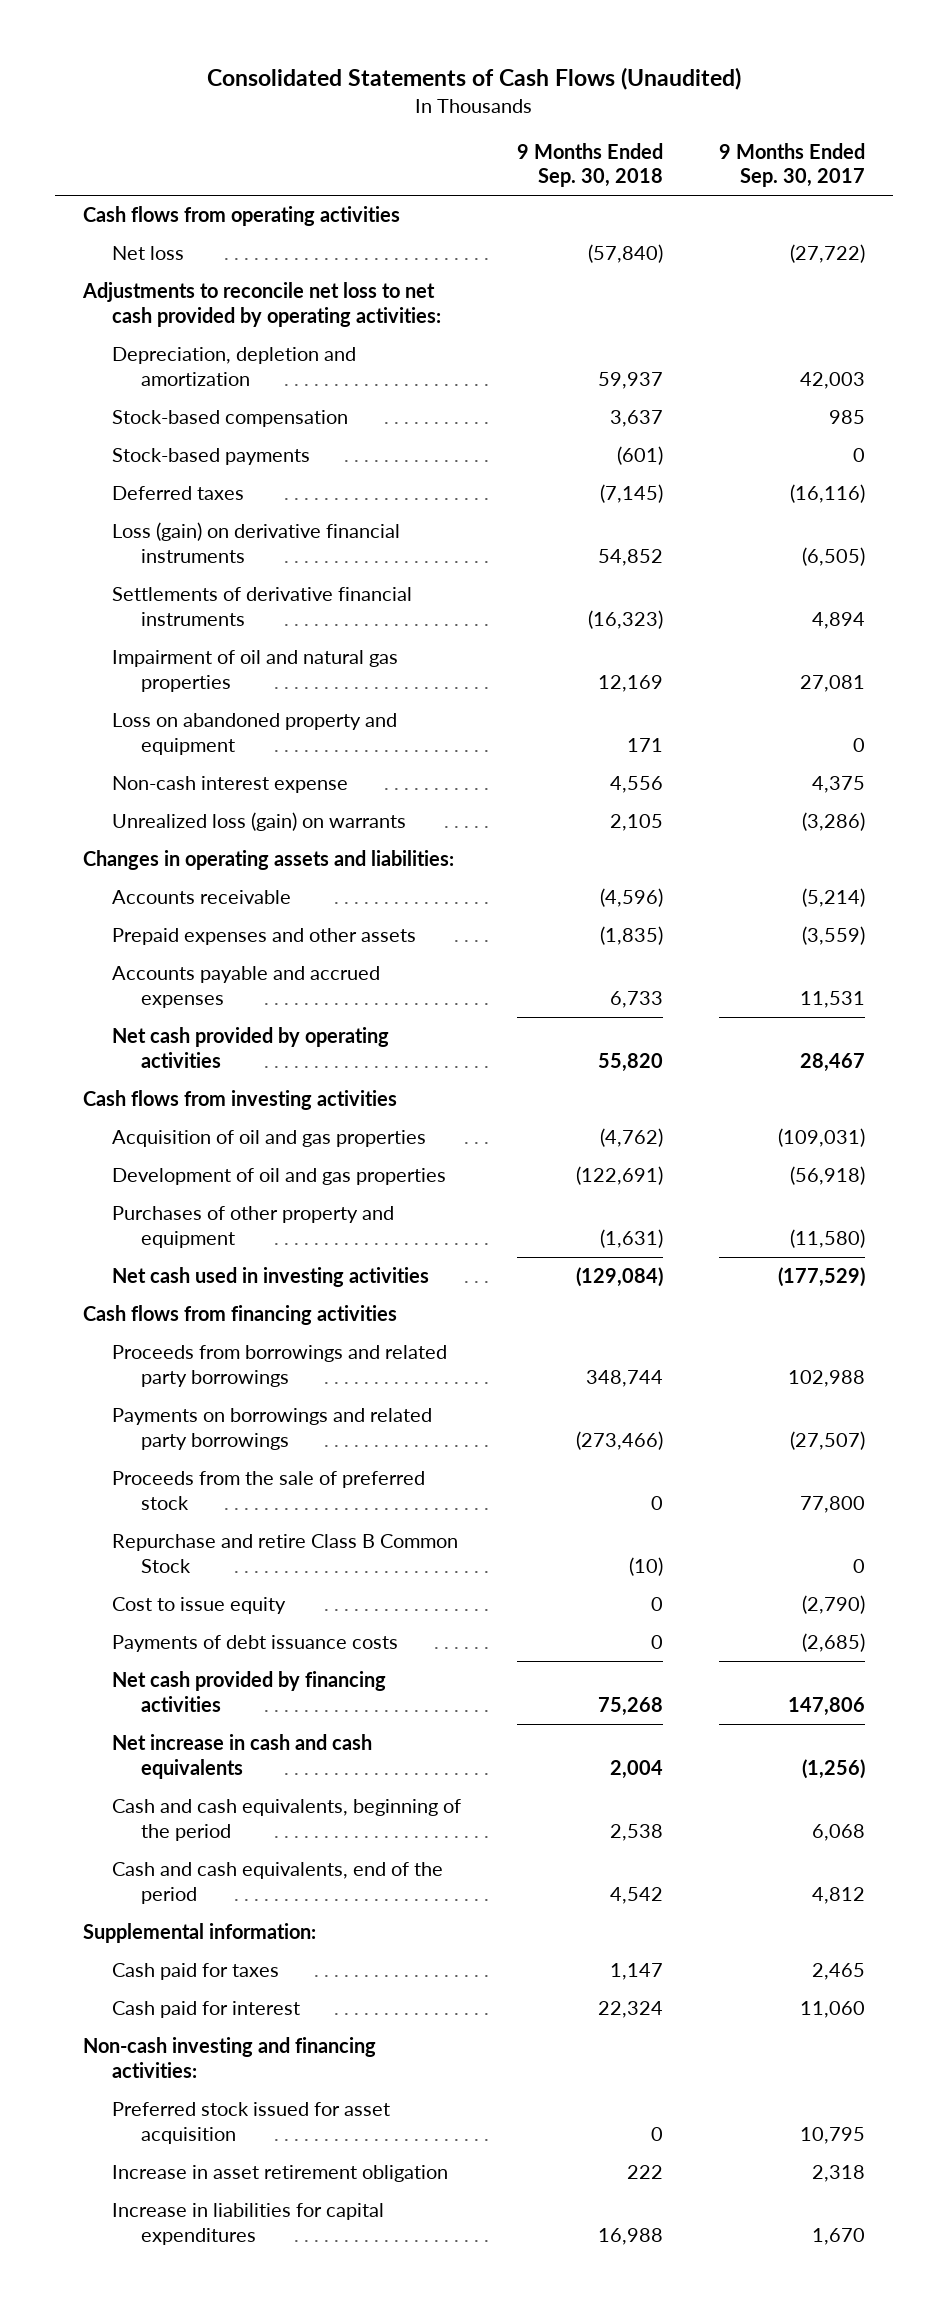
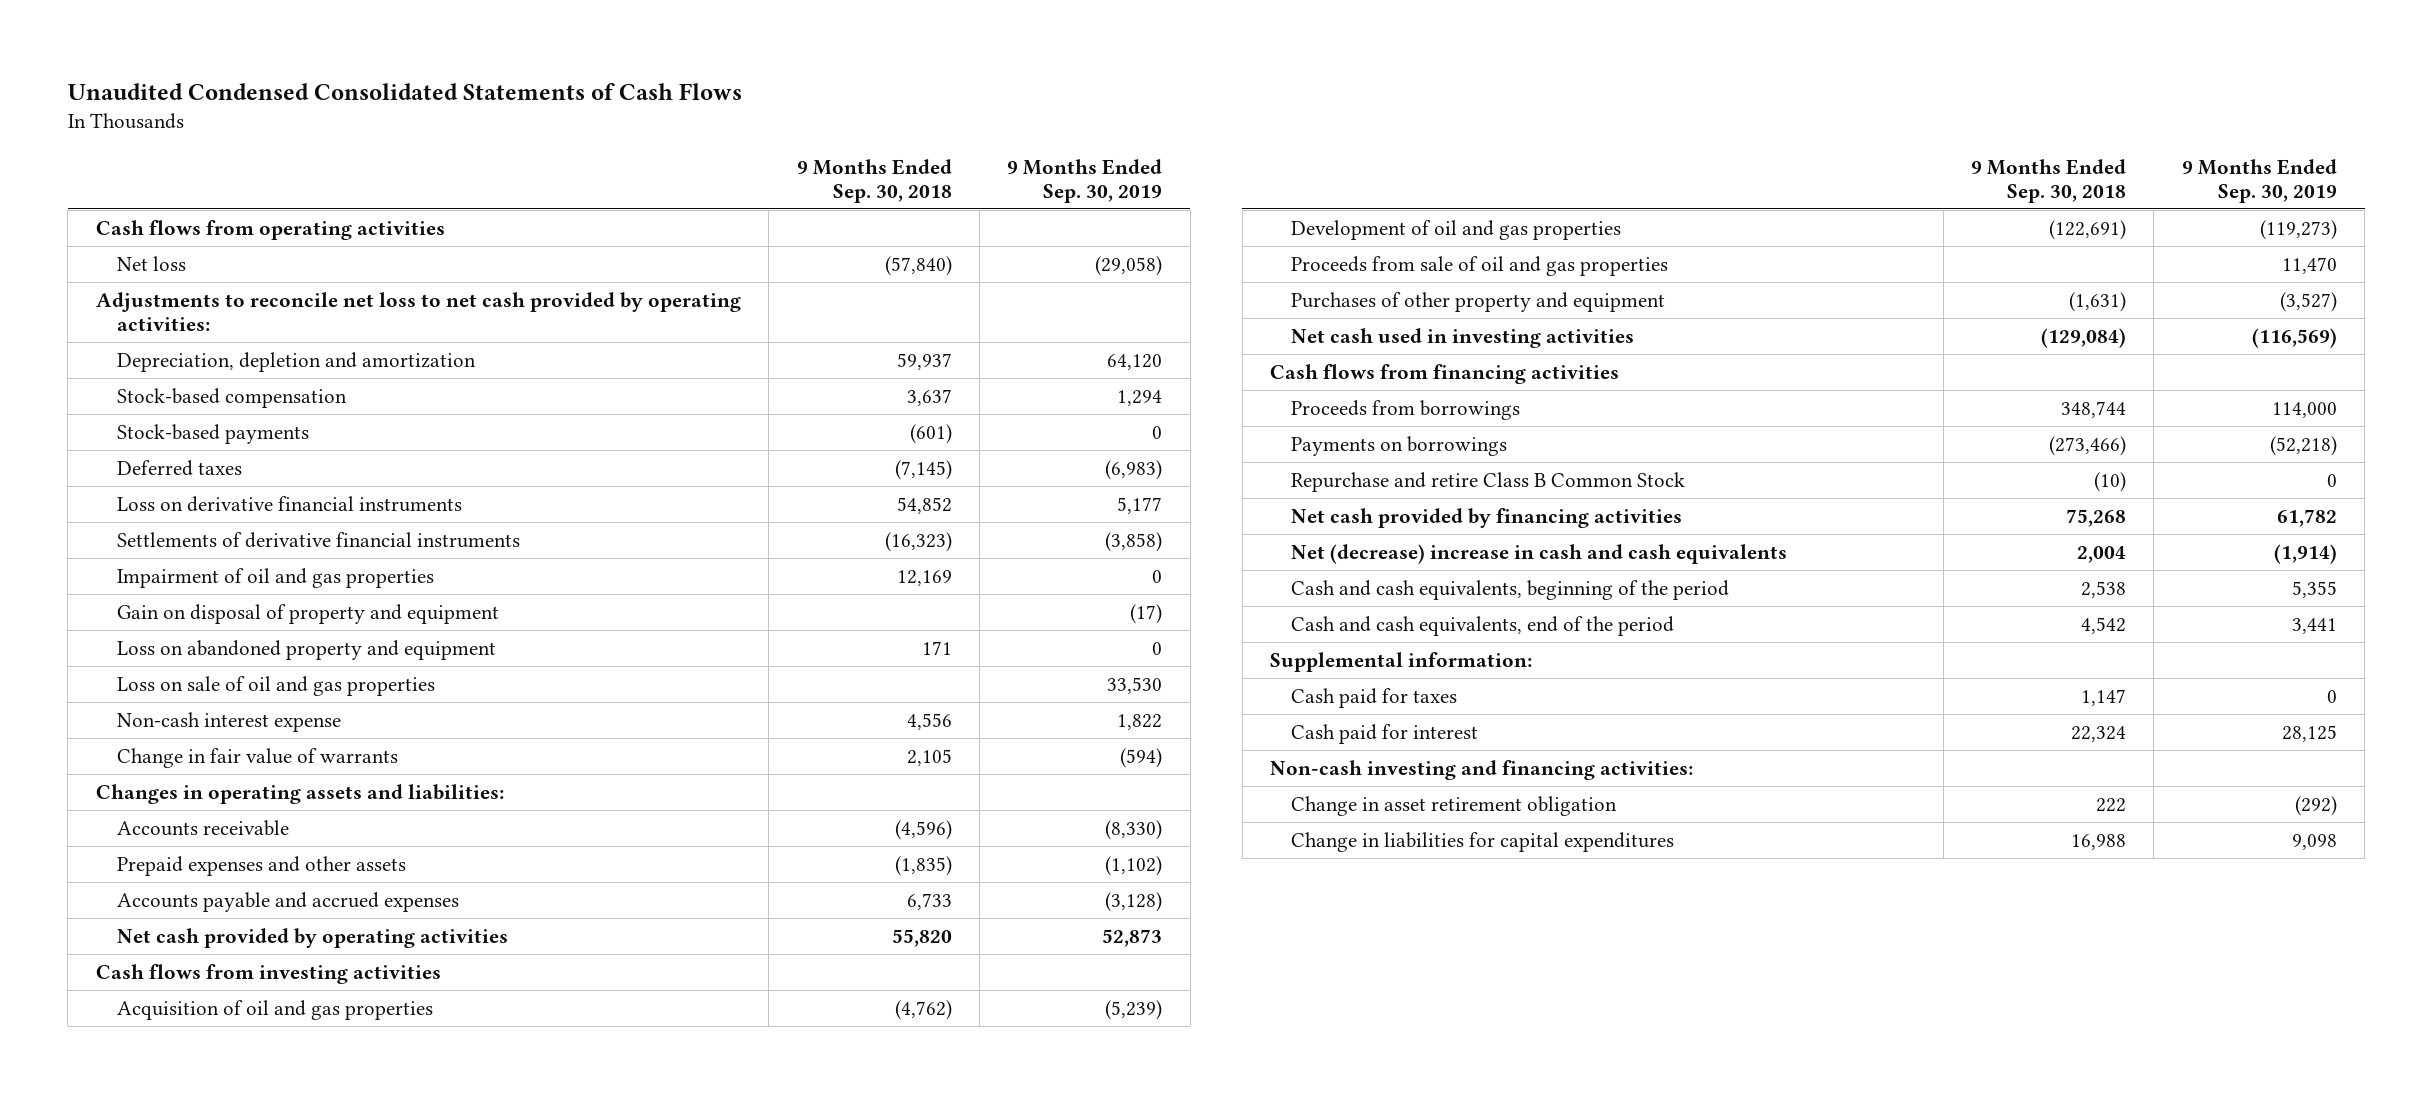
[206,66,741,90] Consolidated Statements of Cash Flows (Unaudited) -> [67,83,742,101] Unaudited Condensed Consolidated Statements of Cash Flows
[718,143,865,188] 9 Months Ended Sep. 30, 2017 -> none
none -> [1007,158,1163,203] 9 Months Ended Sep. 30, 2019
[111,522,400,563] Loss (gain) on derivative financial instruments -> [116,495,462,512] Loss on derivative financial instruments
[111,650,398,692] Impairment of oil and natural gas properties -> [116,567,434,588] Impairment of oil and gas properties
none -> [116,603,499,624] Gain on disposal of property and equipment
none -> [116,675,435,696] Loss on sale of oil and gas properties
[111,812,406,832] Unrealized loss (gain) on warrants -> [116,747,398,768] Change in fair value of warrants
none -> [1291,255,1669,276] Proceeds from sale of oil and gas properties
[111,1471,425,1510] Proceeds from the sale of preferred stock -> none
[111,1345,447,1387] Proceeds from borrowings and related party borrowings -> [1291,399,1521,420] Proceeds from borrowings
[111,1408,432,1450] Payments on borrowings and related party borrowings -> [1291,435,1508,456] Payments on borrowings
[111,1597,286,1615] Cost to issue equity -> none
[111,1635,398,1653] Payments of debt issuance costs -> none
[111,1734,372,1779] Net increase in cash and cash equivalents -> [1291,543,1788,564] Net (decrease) increase in cash and cash equivalents
[111,2102,390,2144] Preferred stock issued for asset acquisition -> none
[111,2165,448,2183] Increase in asset retirement obligation -> [1291,795,1618,816] Change in asset retirement obligation
[111,2203,384,2245] Increase in liabilities for capital expenditures -> [1291,831,1675,852] Change in liabilities for capital expenditures

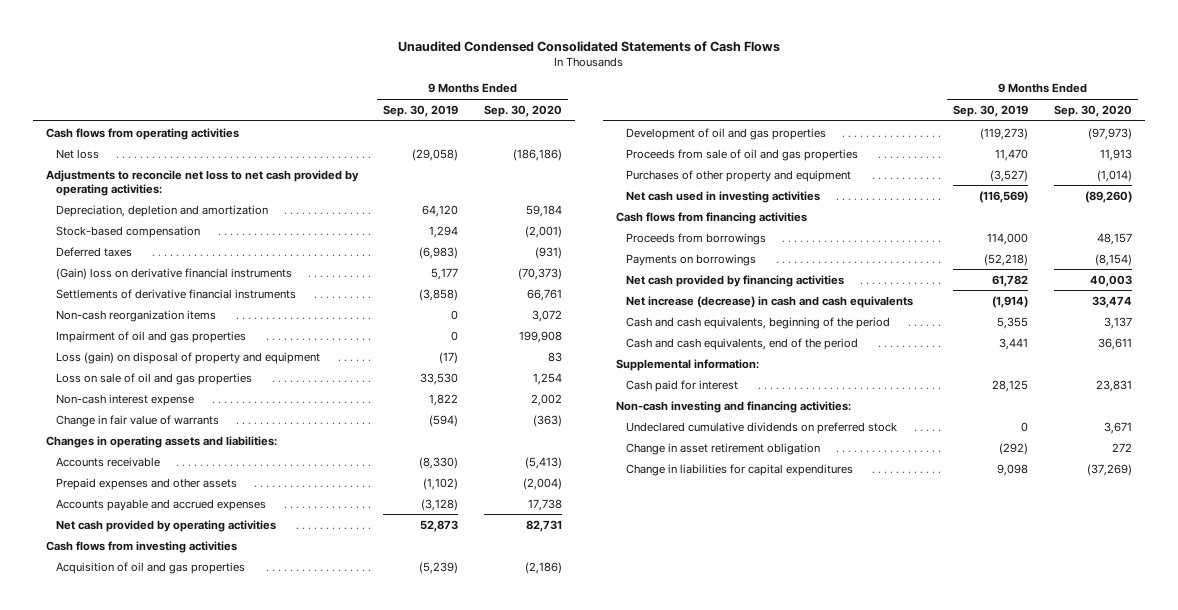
[796,158,952,203] 9 Months Ended Sep. 30, 2018 -> none
none -> [483,104,562,117] Sep. 30, 2020
[116,423,309,444] Stock-based payments -> none
[116,495,462,512] Loss on derivative financial instruments -> [55,267,292,280] (Gain) loss on derivative financial instruments
none -> [55,309,216,322] Non-cash reorganization items
[116,639,496,660] Loss on abandoned property and equipment -> none
[116,603,499,624] Gain on disposal of property and equipment -> [55,351,320,364] Loss (gain) on disposal of property and equipment
[1291,471,1686,492] Repurchase and retire Class B Common Stock -> none
[1291,543,1788,564] Net (decrease) increase in cash and cash equivalents -> [625,295,913,308] Net increase (decrease) in cash and cash equivalents
[1291,687,1458,708] Cash paid for taxes -> none
none -> [625,421,897,434] Undeclared cumulative dividends on preferred stock

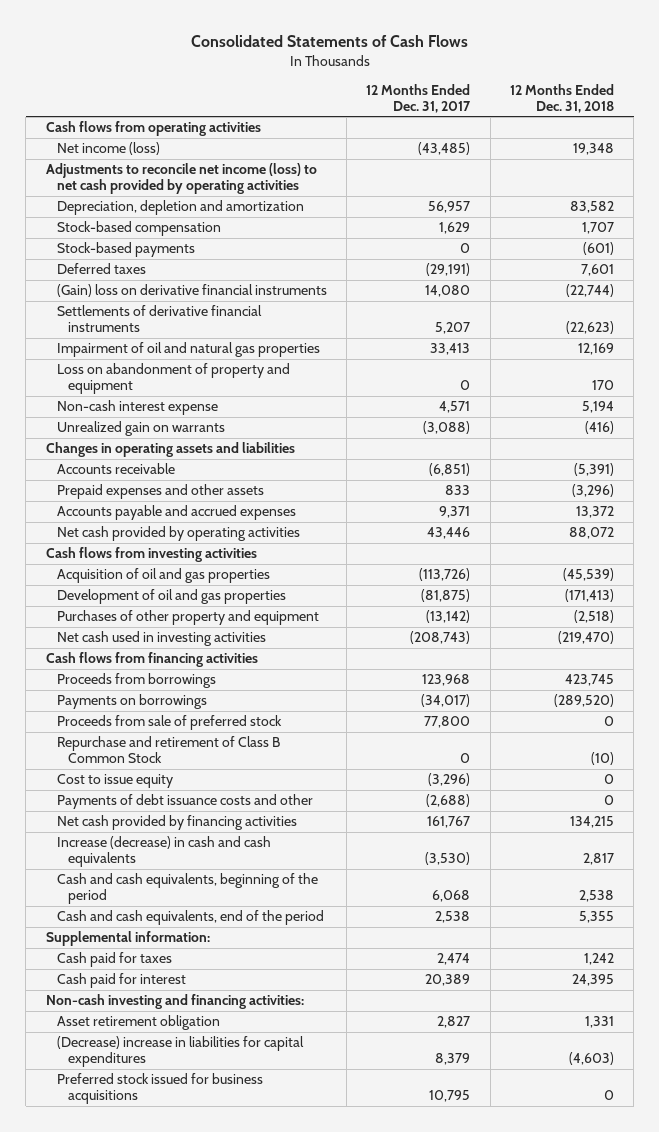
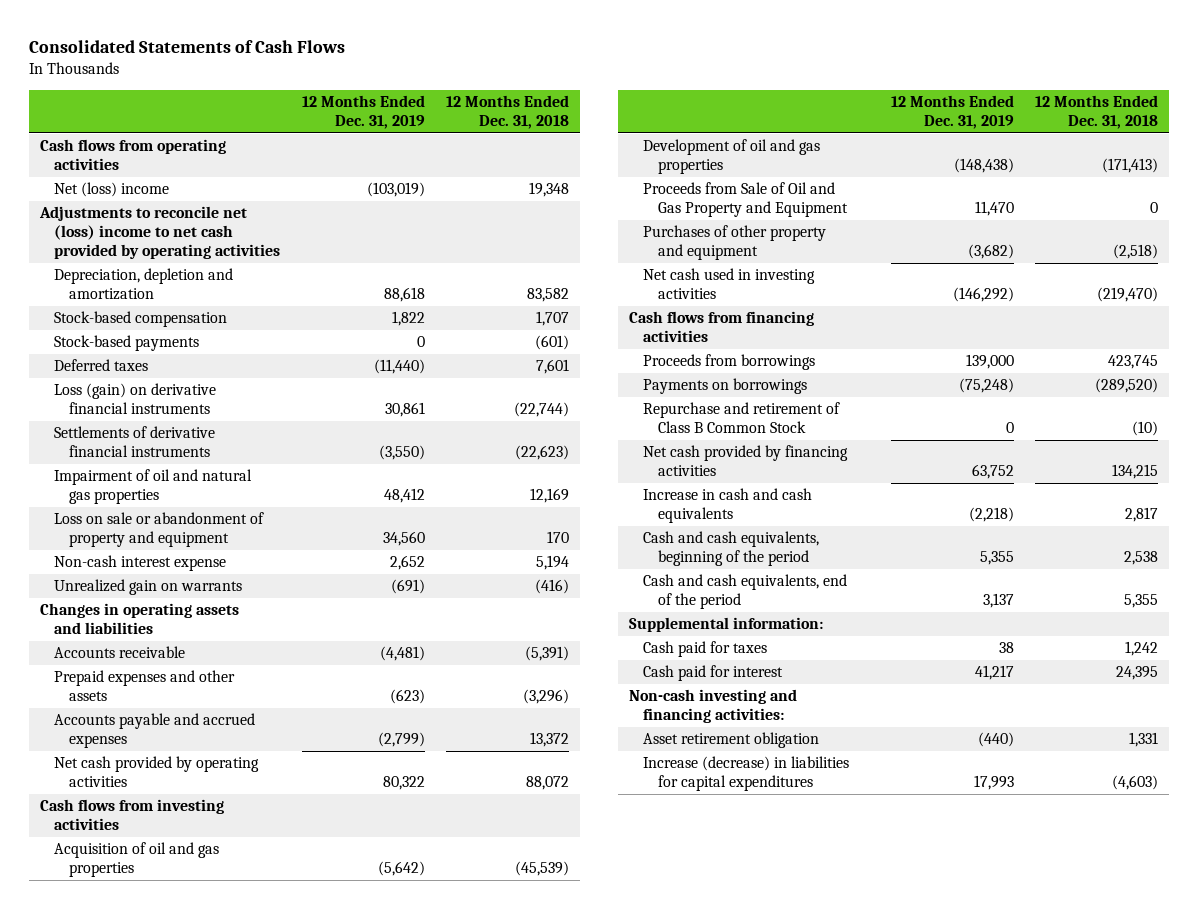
[366,83,472,114] 12 Months Ended Dec. 31, 2017 -> none
none -> [301,95,425,129] 12 Months Ended Dec. 31, 2019
[56,142,160,156] Net income (loss) -> [54,182,170,198] Net (loss) income
[45,163,317,195] Adjustments to reconcile net income (loss) to net cash provided by operating activities -> [38,206,281,259] Adjustments to reconcile net (loss) income to net cash provided by operating activities
[56,284,327,298] (Gain) loss on derivative financial instruments -> [54,383,217,415] Loss (gain) on derivative financial instruments
[56,363,290,395] Loss on abandonment of property and equipment -> [54,512,265,548] Loss on sale or abandonment of property and equipment
none -> [643,182,848,218] Proceeds from Sale of Oil and Gas Property and Equipment
[56,715,282,731] Proceeds from sale of preferred stock -> none
[56,774,173,789] Cost to issue equity -> none
[56,794,313,810] Payments of debt issuance costs and other -> none
[56,836,271,868] Increase (decrease) in cash and cash equivalents -> [643,488,813,524] Increase in cash and cash equivalents
[56,1073,263,1105] Preferred stock issued for business acquisitions -> none
[56,1036,304,1068] (Decrease) increase in liabilities for capital expenditures -> [643,756,850,792] Increase (decrease) in liabilities for capital expenditures

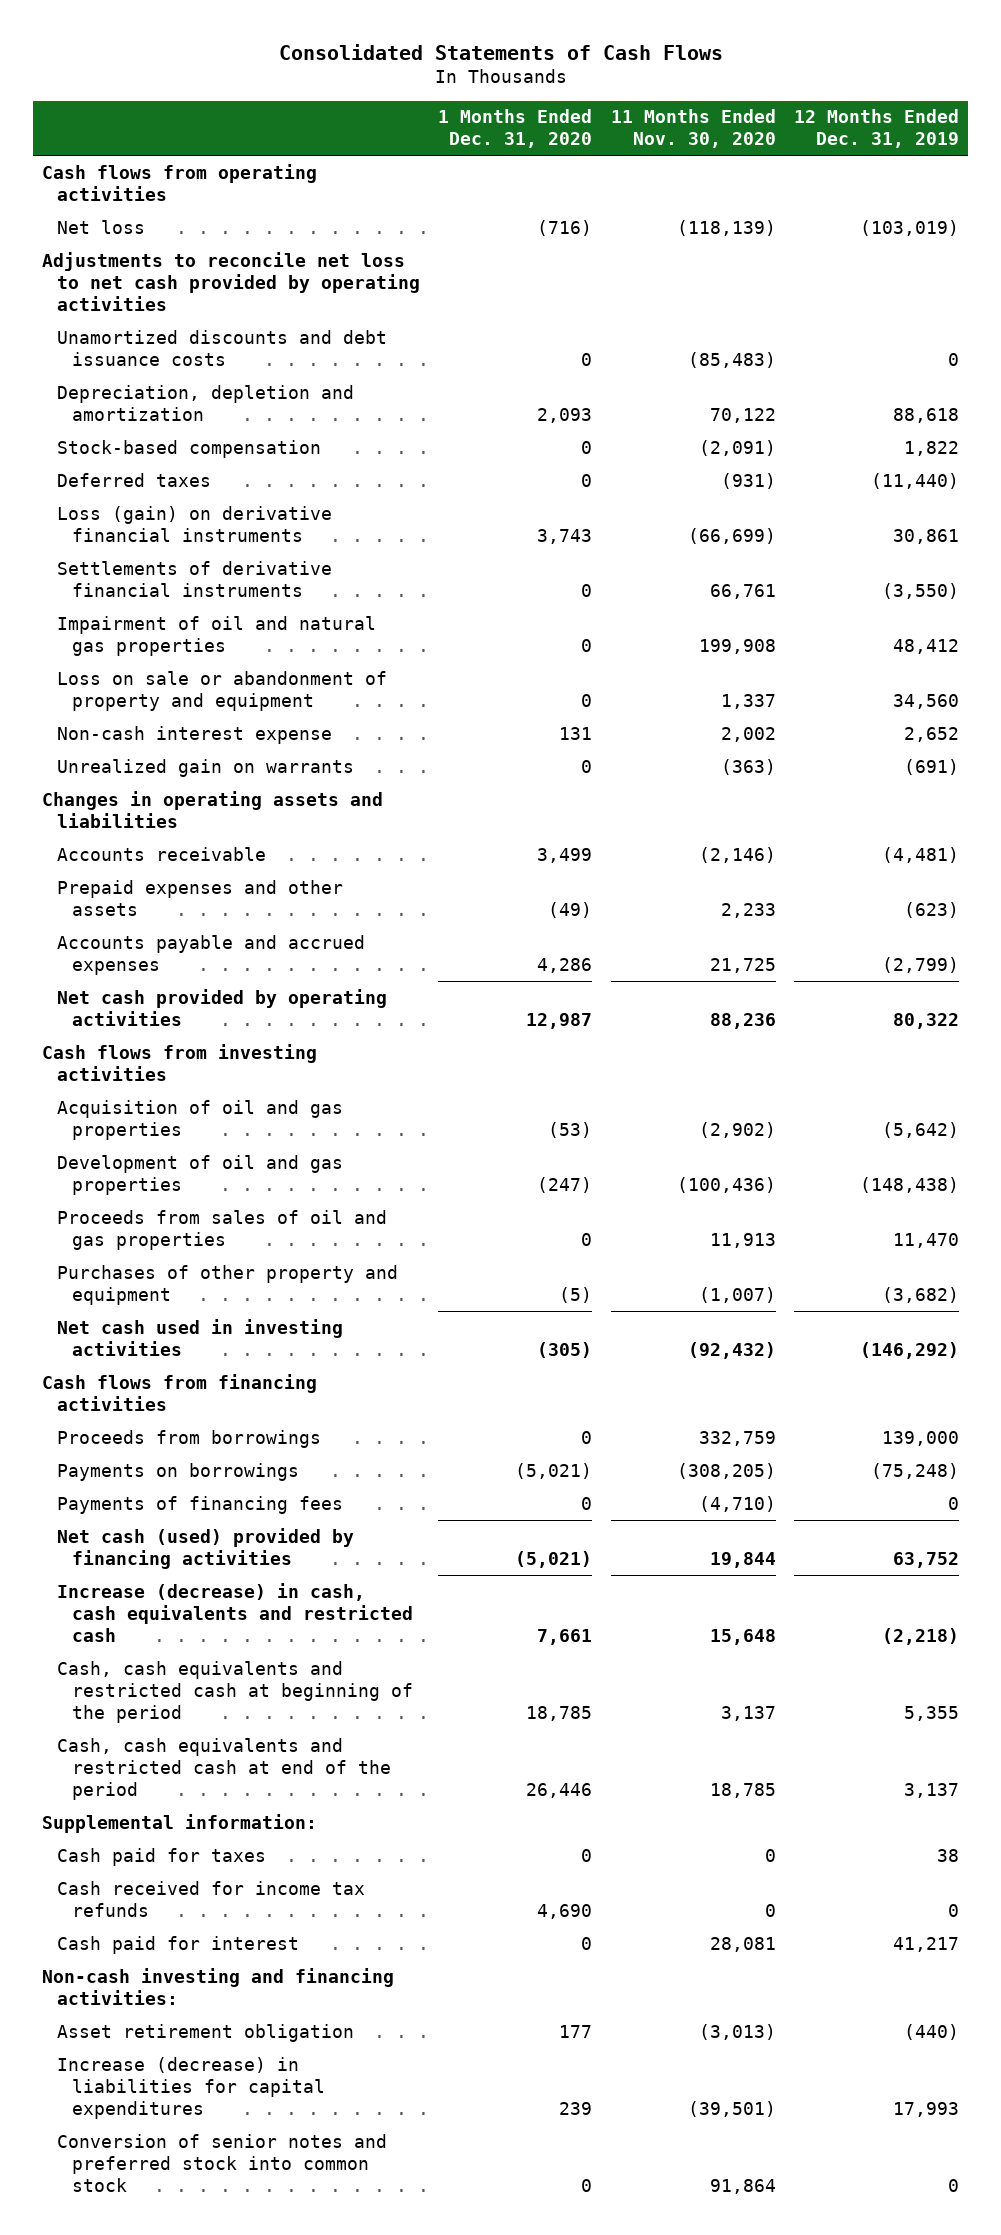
[445,95,569,129] 12 Months Ended Dec. 31, 2018 -> none
none -> [438,109,593,149] 1 Months Ended Dec. 31, 2020
none -> [610,109,776,149] 11 Months Ended Nov. 30, 2020
[54,182,170,198] Net (loss) income -> [57,219,146,234] Net loss
[38,206,281,259] Adjustments to reconcile net (loss) income to net cash provided by operating activities -> [42,251,421,311] Adjustments to reconcile net loss to net cash provided by operating activities
none -> [57,329,388,366] Unamortized discounts and debt issuance costs
[54,335,200,352] Stock-based payments -> none
[643,182,848,218] Proceeds from Sale of Oil and Gas Property and Equipment -> [57,1209,388,1250] Proceeds from sales of oil and gas properties
[643,402,841,434] Repurchase and retirement of Class B Common Stock -> none
none -> [57,1495,344,1514] Payments of financing fees
[643,445,849,477] Net cash provided by financing activities -> [57,1527,355,1569] Net cash (used) provided by financing activities
[643,488,813,524] Increase in cash and cash equivalents -> [57,1582,414,1642] Increase (decrease) in cash, cash equivalents and restricted cash
[643,531,820,567] Cash and cash equivalents, beginning of the period -> [57,1660,414,1723] Cash, cash equivalents and restricted cash at beginning of the period
[643,574,848,610] Cash and cash equivalents, end of the period -> [57,1737,392,1800] Cash, cash equivalents and restricted cash at end of the period
none -> [57,1880,366,1917] Cash received for income tax refunds
none -> [57,2133,388,2192] Conversion of senior notes and preferred stock into common stock

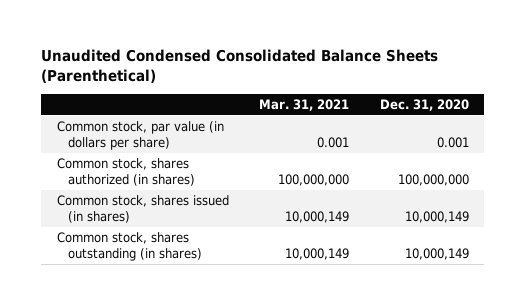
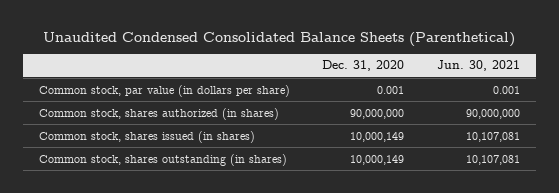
[259,99,350,112] Mar. 31, 2021 -> none
none -> [436,60,520,72] Jun. 30, 2021
[398,174,470,187] 100,000,000 -> [350,108,405,119] 90,000,000

